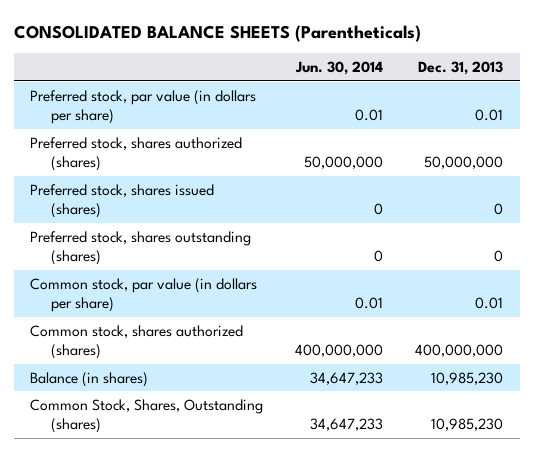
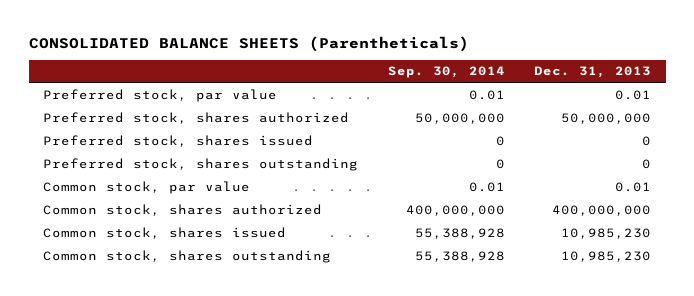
[295,61,384,76] Jun. 30, 2014 -> none
none -> [387,66,505,79] Sep. 30, 2014
[29,89,256,125] Preferred stock, par value (in dollars per share) -> [43,88,278,102] Preferred stock, par value
[29,136,242,172] Preferred stock, shares authorized (shares) -> [43,111,350,124] Preferred stock, shares authorized
[29,183,214,219] Preferred stock, shares issued (shares) -> [43,134,314,147] Preferred stock, shares issued
[29,230,251,266] Preferred stock, shares outstanding (shares) -> [43,157,359,171] Preferred stock, shares outstanding
[29,277,257,313] Common stock, par value (in dollars per share) -> [43,180,251,194] Common stock, par value
[29,324,243,360] Common stock, shares authorized (shares) -> [43,203,323,216] Common stock, shares authorized
[29,371,148,387] Balance (in shares) -> [43,226,287,239] Common stock, shares issued
[29,398,263,434] Common Stock, Shares, Outstanding (shares) -> [43,249,332,263] Common stock, shares outstanding

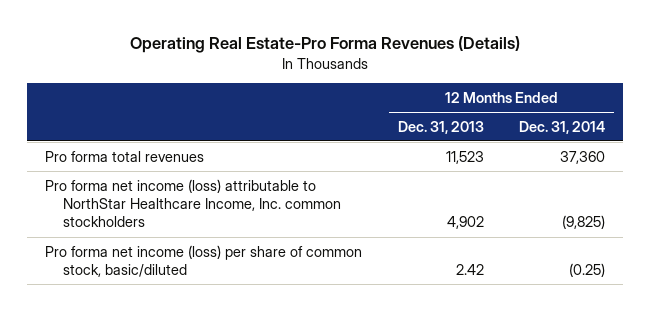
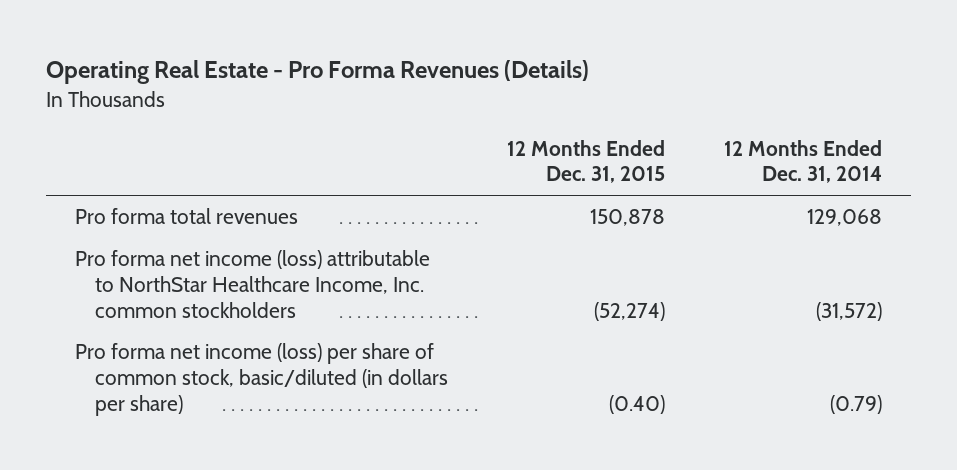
[130,36,521,54] Operating Real Estate-Pro Forma Revenues (Details) -> [45,60,589,85] Operating Real Estate - Pro Forma Revenues (Details)
[397,120,484,134] Dec. 31, 2013 -> none
none -> [506,139,665,184] 12 Months Ended Dec. 31, 2015
[560,150,606,164] 37,360 -> [806,209,882,227] 129,068
[562,215,606,230] (9,825) -> [815,301,882,321] (31,572)
[44,244,362,278] Pro forma net income (loss) per share of common stock, basic/diluted -> [75,343,449,416] Pro forma net income (loss) per share of common stock, basic/diluted (in dollars per share)
[569,263,606,278] (0.25) -> [829,394,882,414] (0.79)

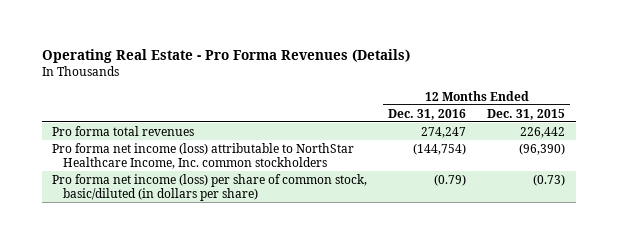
[723,139,882,184] 12 Months Ended Dec. 31, 2014 -> none
none -> [388,108,467,120] Dec. 31, 2016
[589,209,665,227] 150,878 -> [520,126,566,138] 226,442
[593,301,665,321] (52,274) -> [519,142,566,155] (96,390)
[608,394,665,414] (0.40) -> [533,173,566,186] (0.73)

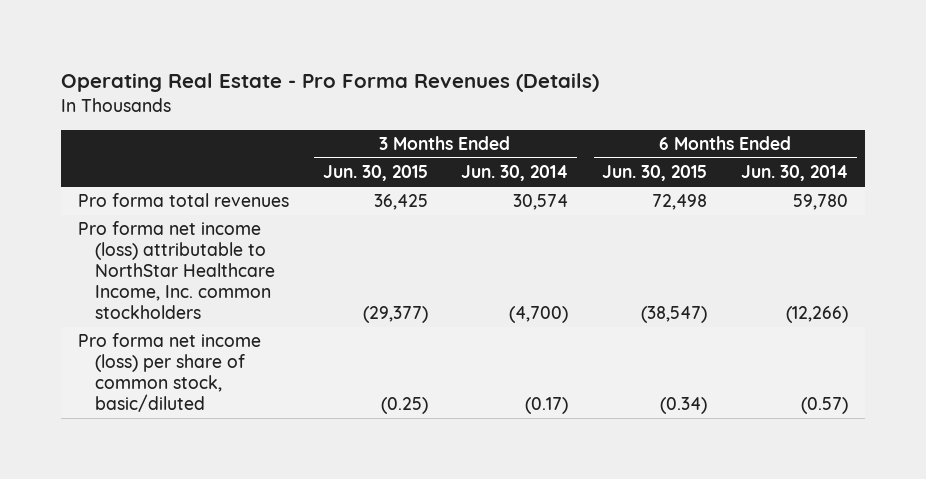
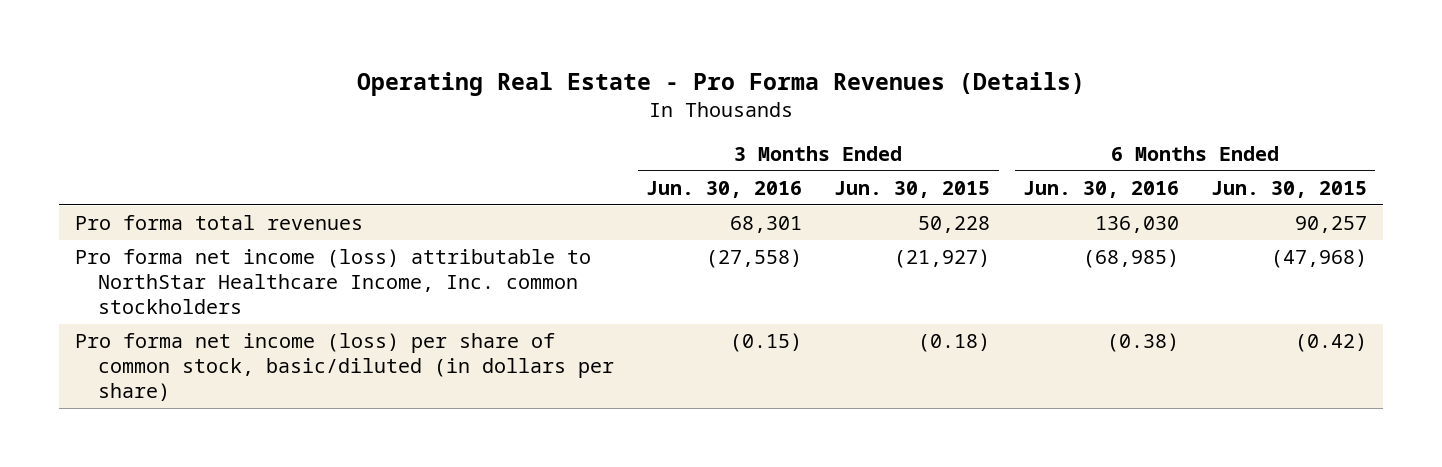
[461,165,569,182] Jun. 30, 2014 -> none
[741,165,849,182] Jun. 30, 2014 -> none
none -> [646,181,803,199] Jun. 30, 2016
none -> [1022,181,1179,199] Jun. 30, 2016
[373,194,428,211] 36,425 -> [918,216,991,234] 50,228
[652,194,708,211] 72,498 -> [1295,216,1368,234] 90,257
[362,306,428,324] (29,377) -> [894,249,991,269] (21,927)
[641,306,708,324] (38,547) -> [1271,249,1368,269] (47,968)
[77,333,261,413] Pro forma net income (loss) per share of common stock, basic/diluted -> [74,333,614,402] Pro forma net income (loss) per share of common stock, basic/diluted (in dollars per share)
[380,397,428,415] (0.25) -> [918,333,991,353] (0.18)
[660,397,708,415] (0.34) -> [1295,333,1368,353] (0.42)

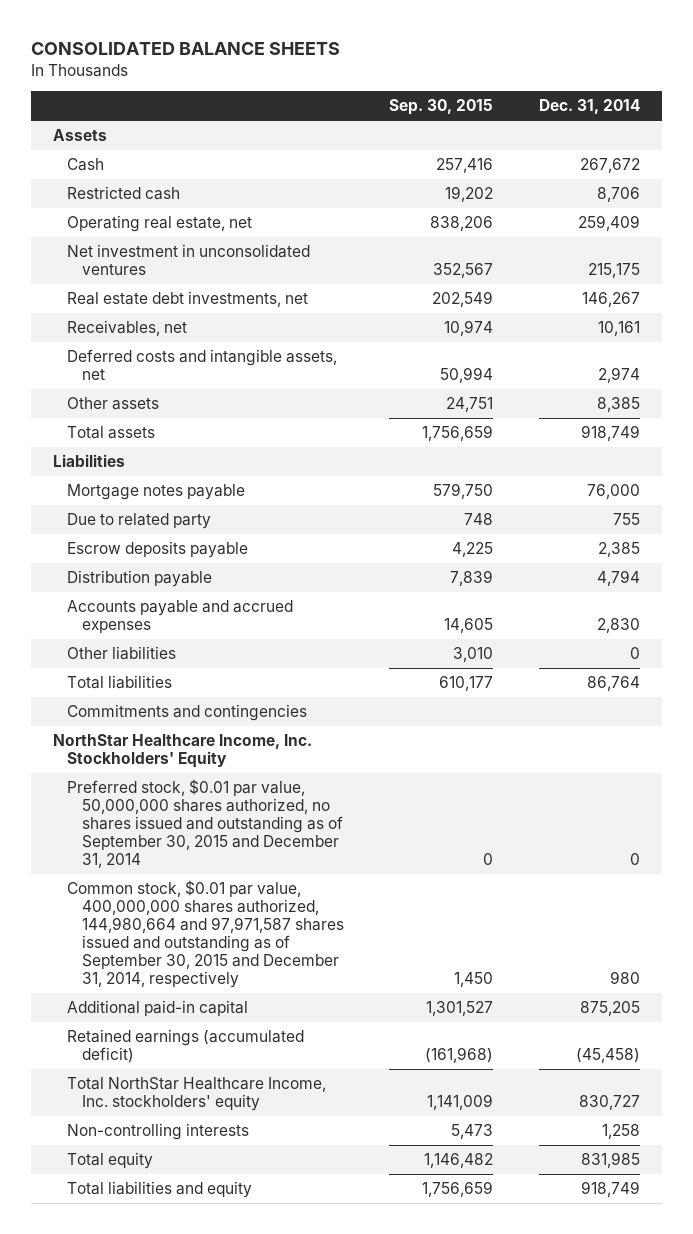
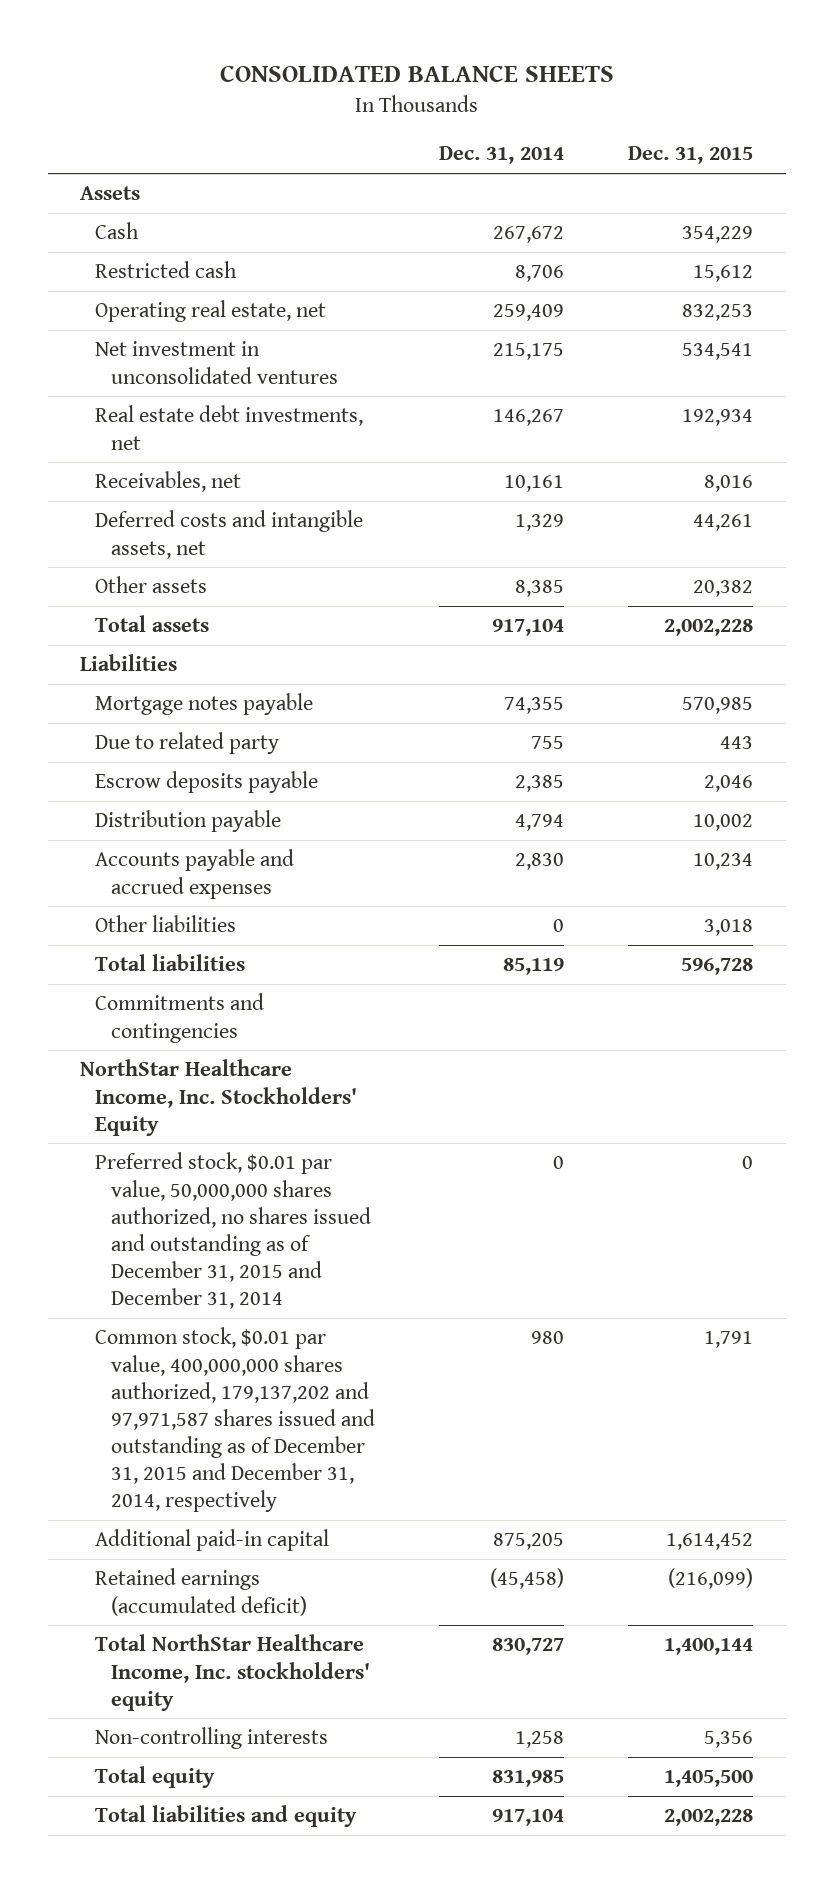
[389,99,494,116] Sep. 30, 2015 -> none
none -> [628,146,754,165] Dec. 31, 2015
[597,367,640,384] 2,974 -> [515,514,565,532] 1,329
[580,425,640,442] 918,749 -> [492,619,565,637] 917,104
[586,484,640,500] 76,000 -> [504,697,565,715] 74,355
[586,676,640,692] 86,764 -> [503,958,565,976] 85,119
[67,779,343,869] Preferred stock, $0.01 par value, 50,000,000 shares authorized, no shares issued and outstanding as of September 30, 2015 and December 31, 2014 -> [95,1152,372,1309] Preferred stock, $0.01 par value, 50,000,000 shares authorized, no shares issued and outstanding as of December 31, 2015 and December 31, 2014
[67,880,344,989] Common stock, $0.01 par value, 400,000,000 shares authorized, 144,980,664 and 97,971,587 shares issued and outstanding as of September 30, 2015 and December 31, 2014, respectively -> [95,1327,376,1512] Common stock, $0.01 par value, 400,000,000 shares authorized, 179,137,202 and 97,971,587 shares issued and outstanding as of December 31, 2015 and December 31, 2014, respectively
[580,1181,640,1198] 918,749 -> [492,1809,565,1827] 917,104

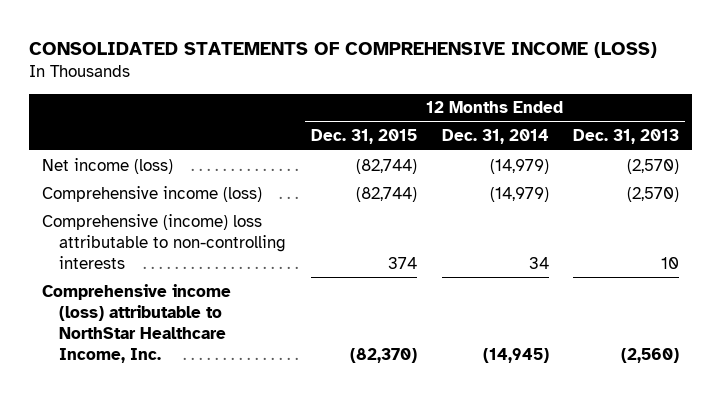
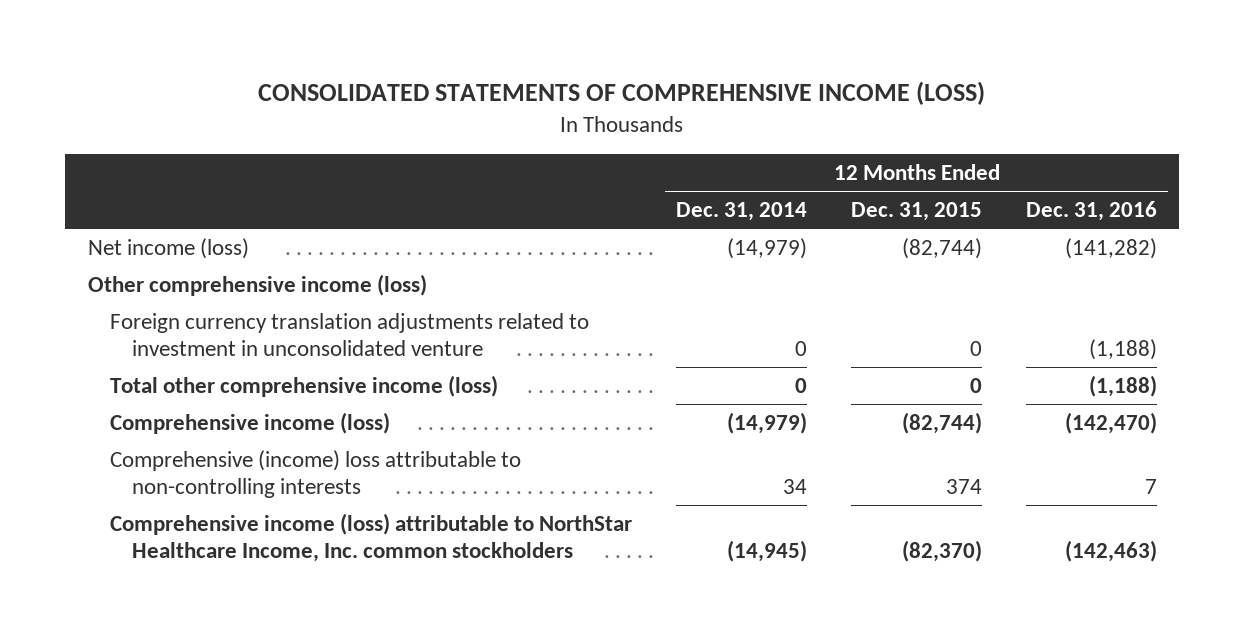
[573,129,680,145] Dec. 31, 2013 -> none
none -> [1026,201,1158,222] Dec. 31, 2016
none -> [87,273,427,296] Other comprehensive income (loss)
none -> [109,312,589,357] Foreign currency translation adjustments related to investment in unconsolidated venture
none -> [109,374,498,397] Total other comprehensive income (loss)
[41,283,231,364] Comprehensive income (loss) attributable to NorthStar Healthcare Income, Inc. -> [109,512,632,563] Comprehensive income (loss) attributable to NorthStar Healthcare Income, Inc. common stockholders

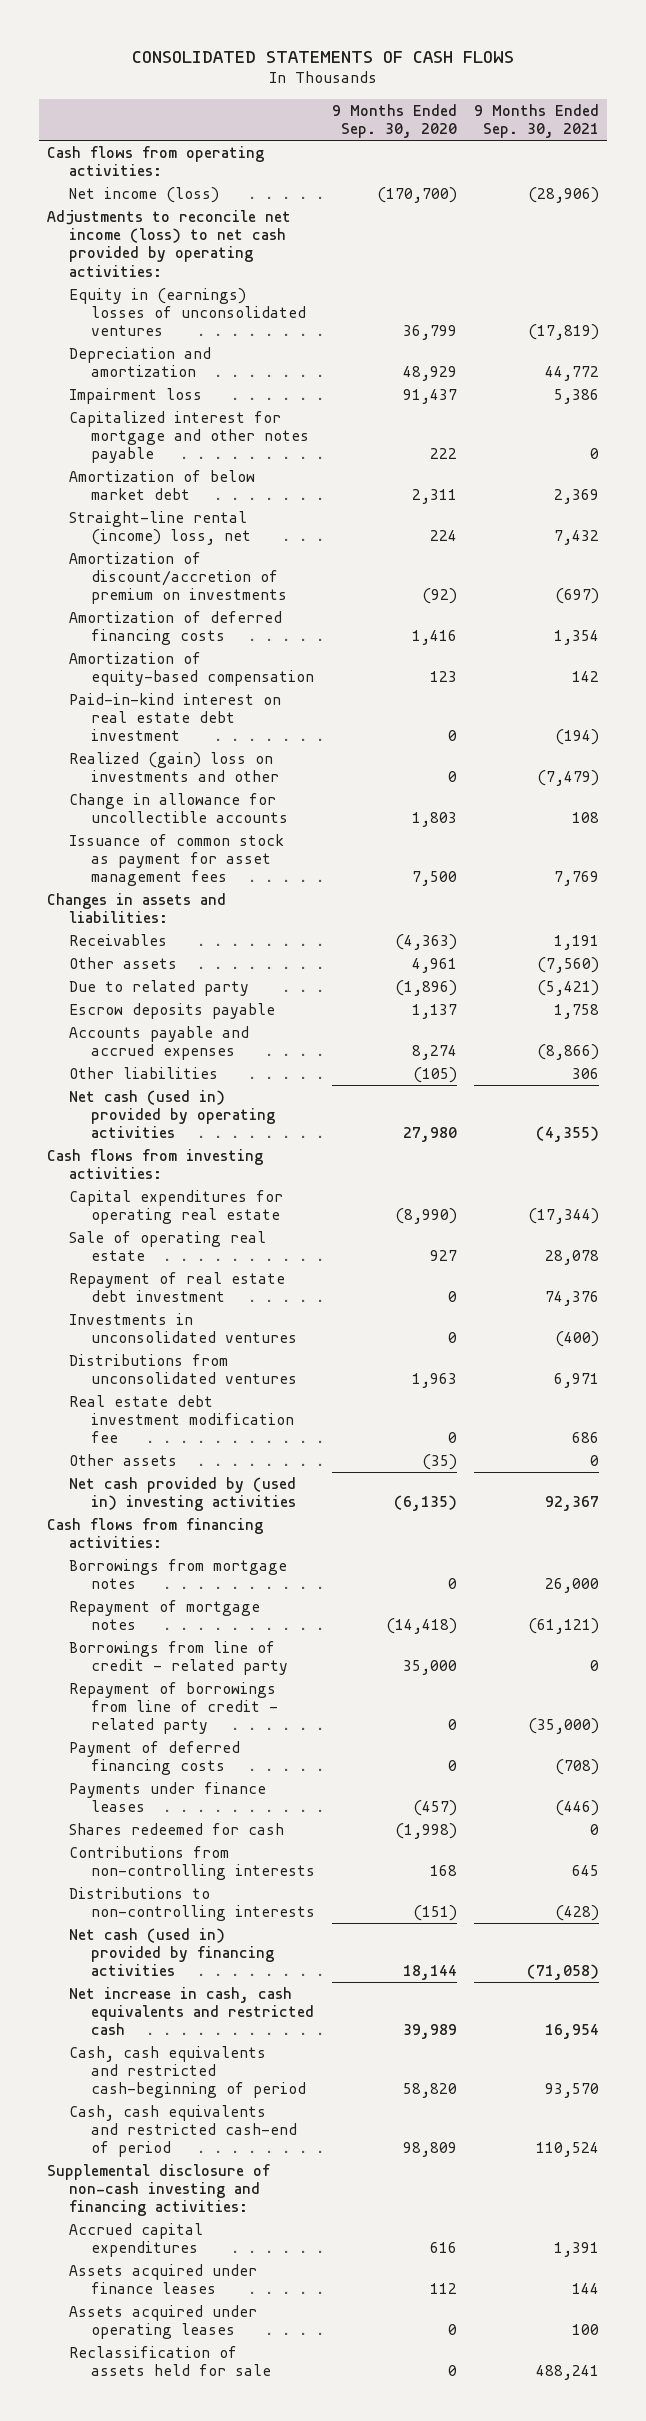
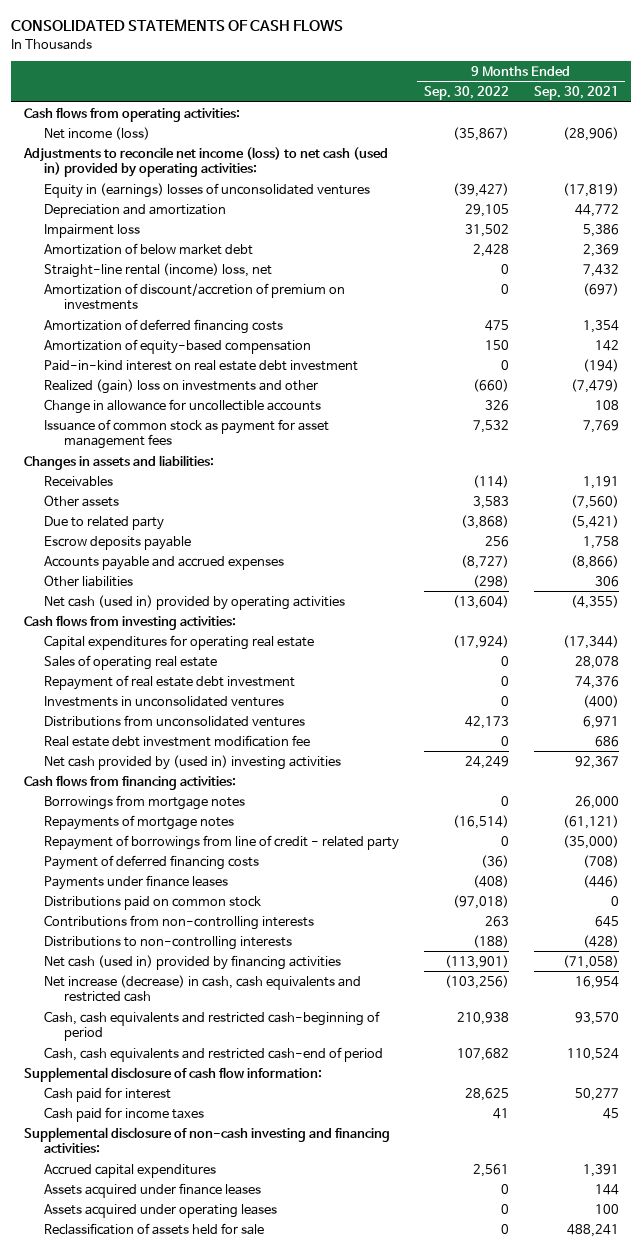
[332,103,458,138] 9 Months Ended Sep. 30, 2020 -> none
none -> [423,86,509,101] Sep. 30, 2022
[47,209,292,277] Adjustments to reconcile net income (loss) to net cash provided by operating activities: -> [22,146,388,178] Adjustments to reconcile net income (loss) to net cash (used in) provided by operating activities:
[69,410,310,464] Capitalized interest for mortgage and other notes payable -> none
[69,1230,267,1262] Sale of operating real estate -> [43,654,217,670] Sales of operating real estate
[69,1453,178,1466] Other assets -> none
[69,1640,289,1676] Borrowings from line of credit - related party -> none
[69,1599,261,1631] Repayment of mortgage notes -> [43,814,234,830] Repayments of mortgage notes
[69,1822,285,1835] Shares redeemed for cash -> none
none -> [43,895,261,910] Distributions paid on common stock
[69,1986,315,2036] Net increase in cash, cash equivalents and restricted cash -> [43,974,361,1003] Net increase (decrease) in cash, cash equivalents and restricted cash
none -> [23,1066,322,1082] Supplemental disclosure of cash flow information:
none -> [43,1086,171,1102] Cash paid for interest
none -> [43,1106,204,1122] Cash paid for income taxes

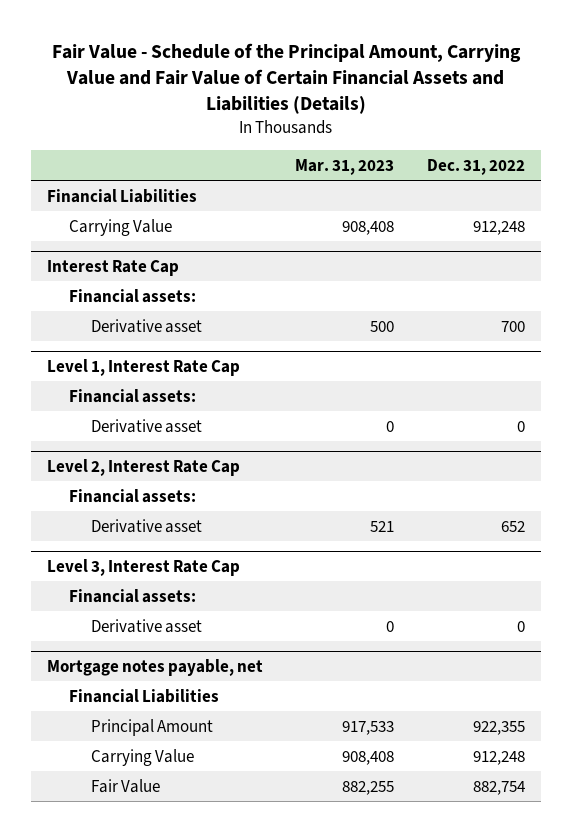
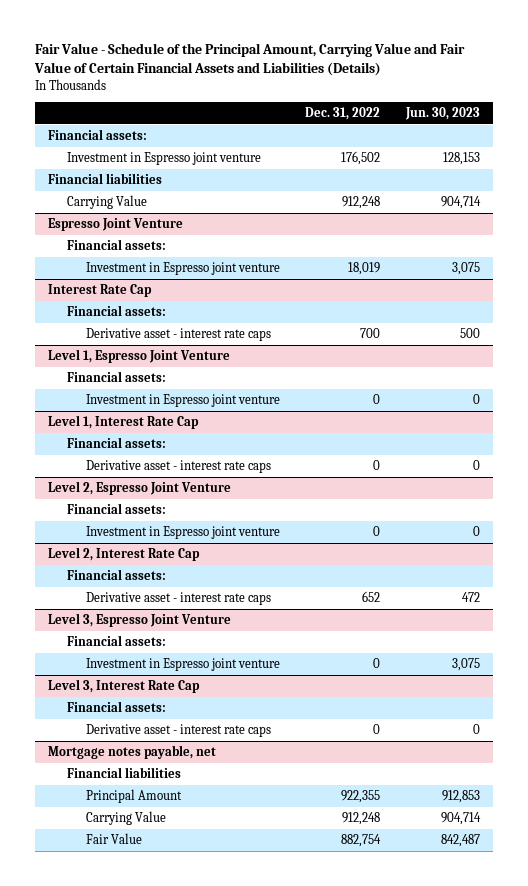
[295,158,395,175] Mar. 31, 2023 -> none
none -> [405,106,481,120] Jun. 30, 2023
none -> [47,129,147,141] Financial assets:
none -> [66,152,261,166] Investment in Espresso joint venture
[47,188,198,203] Financial Liabilities -> [47,173,162,185] Financial liabilities
none -> [47,218,183,232] Espresso Joint Venture
none -> [66,239,166,251] Financial assets:
none -> [85,262,280,276] Investment in Espresso joint venture
[91,318,203,333] Derivative asset -> [85,328,271,342] Derivative asset - interest rate caps
none -> [47,349,230,364] Level 1, Espresso Joint Venture
none -> [66,371,166,383] Financial assets:
none -> [85,394,280,408] Investment in Espresso joint venture
[91,418,203,433] Derivative asset -> [85,460,271,474] Derivative asset - interest rate caps
none -> [47,481,231,496] Level 2, Espresso Joint Venture
none -> [66,503,166,515] Financial assets:
none -> [85,526,280,540] Investment in Espresso joint venture
[91,518,203,533] Derivative asset -> [85,592,271,606] Derivative asset - interest rate caps
none -> [47,613,231,628] Level 3, Espresso Joint Venture
none -> [66,635,166,647] Financial assets:
none -> [85,658,280,672] Investment in Espresso joint venture
[91,618,203,633] Derivative asset -> [85,724,271,738] Derivative asset - interest rate caps
[69,688,220,703] Financial Liabilities -> [66,767,181,779] Financial liabilities

